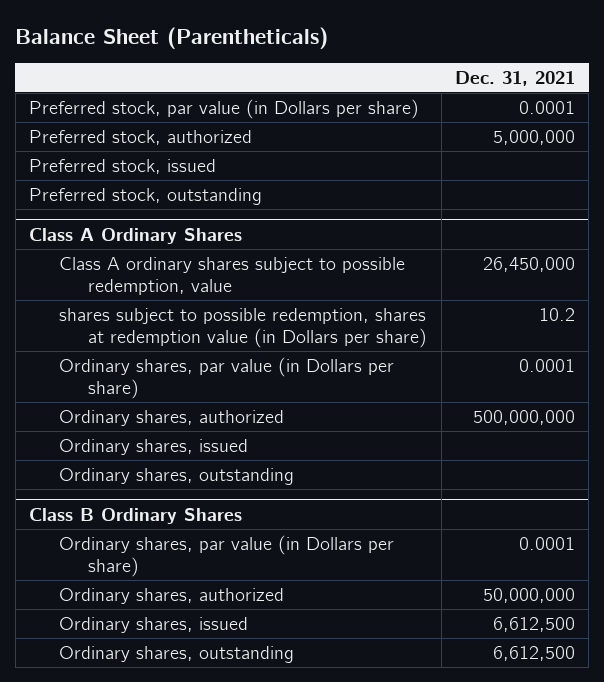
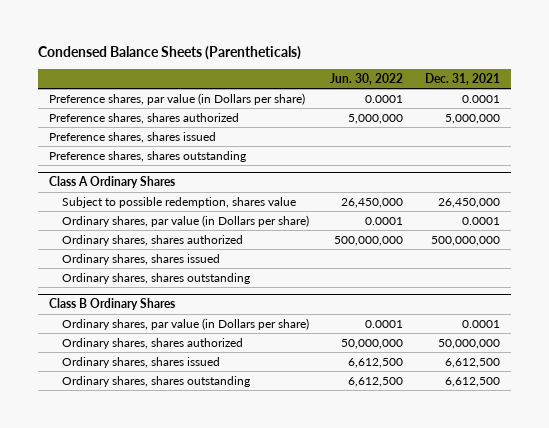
[15,27,329,50] Balance Sheet (Parentheticals) -> [38,45,302,60] Condensed Balance Sheets (Parentheticals)
none -> [330,72,404,85] Jun. 30, 2022
[29,98,420,119] Preferred stock, par value (in Dollars per share) -> [49,92,306,105] Preference shares, par value (in Dollars per share)
[29,129,253,145] Preferred stock, authorized -> [49,112,240,124] Preference shares, shares authorized
[29,158,217,174] Preferred stock, issued -> [49,131,217,143] Preference shares, shares issued
[29,187,263,205] Preferred stock, outstanding -> [49,150,247,162] Preference shares, shares outstanding
[58,307,428,348] shares subject to possible redemption, shares at redemption value (in Dollars per share) -> none
[58,256,405,295] Class A ordinary shares subject to possible redemption, value -> [61,196,296,208] Subject to possible redemption, shares value
[58,409,284,426] Ordinary shares, authorized -> [61,234,243,246] Ordinary shares, shares authorized
[58,438,248,455] Ordinary shares, issued -> [61,253,220,265] Ordinary shares, shares issued
[58,467,294,485] Ordinary shares, outstanding -> [61,272,250,284] Ordinary shares, shares outstanding
[58,587,284,604] Ordinary shares, authorized -> [61,337,243,349] Ordinary shares, shares authorized
[58,616,248,633] Ordinary shares, issued -> [61,356,220,368] Ordinary shares, shares issued
[58,645,294,663] Ordinary shares, outstanding -> [61,375,250,387] Ordinary shares, shares outstanding

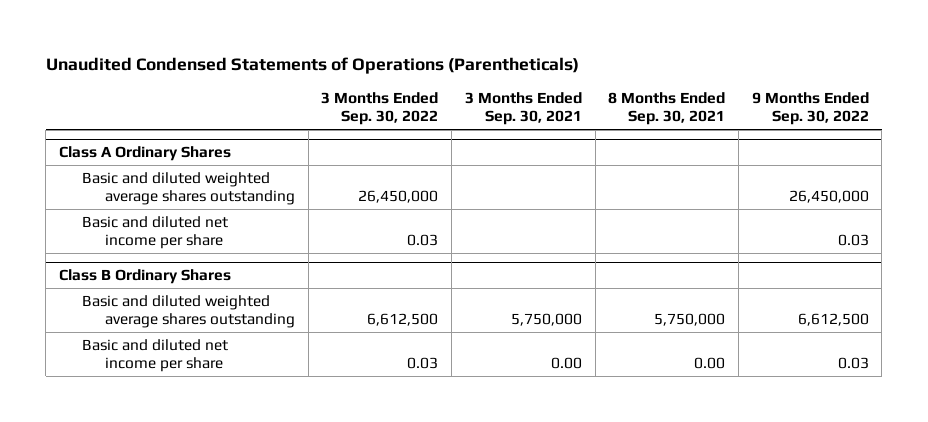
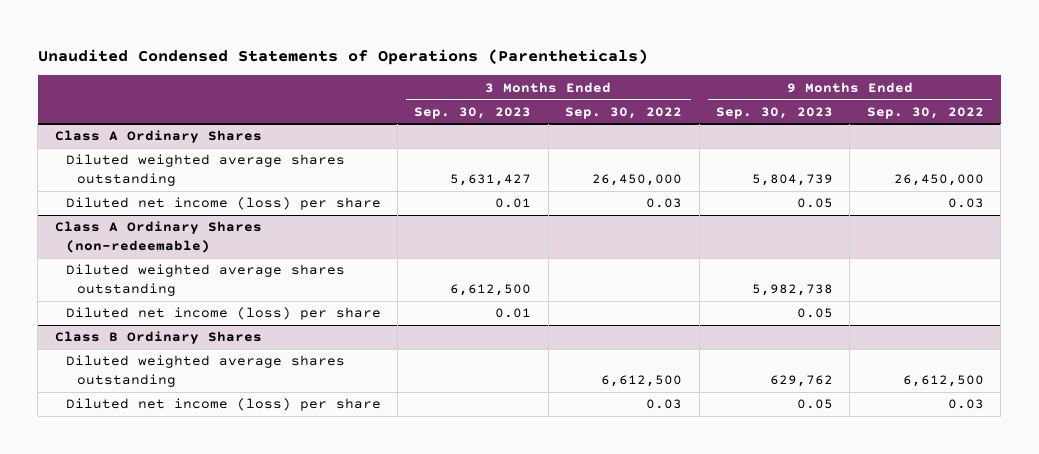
[464,91,582,126] 3 Months Ended Sep. 30, 2021 -> none
[608,91,726,126] 8 Months Ended Sep. 30, 2021 -> none
none -> [414,106,532,119] Sep. 30, 2023
none -> [716,106,834,119] Sep. 30, 2023
[81,171,296,206] Basic and diluted weighted average shares outstanding -> [65,154,345,187] Diluted weighted average shares outstanding
[81,215,228,250] Basic and diluted net income per share -> [65,197,381,211] Diluted net income (loss) per share
none -> [54,221,262,254] Class A Ordinary Shares (non-redeemable)
none -> [65,264,345,297] Diluted weighted average shares outstanding
none -> [65,307,381,321] Diluted net income (loss) per share
[81,294,296,329] Basic and diluted weighted average shares outstanding -> [65,355,345,388] Diluted weighted average shares outstanding
[81,338,228,373] Basic and diluted net income per share -> [65,398,381,412] Diluted net income (loss) per share

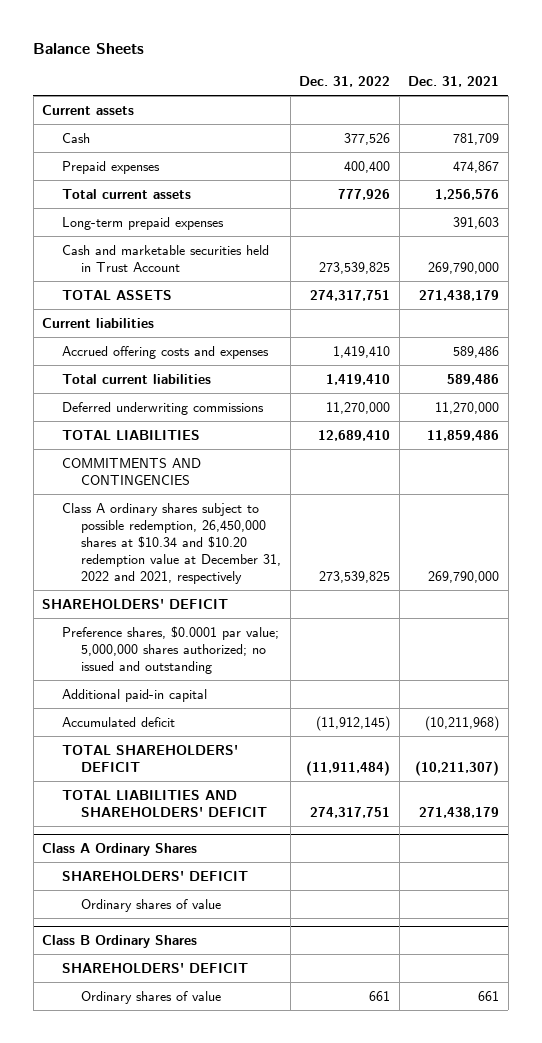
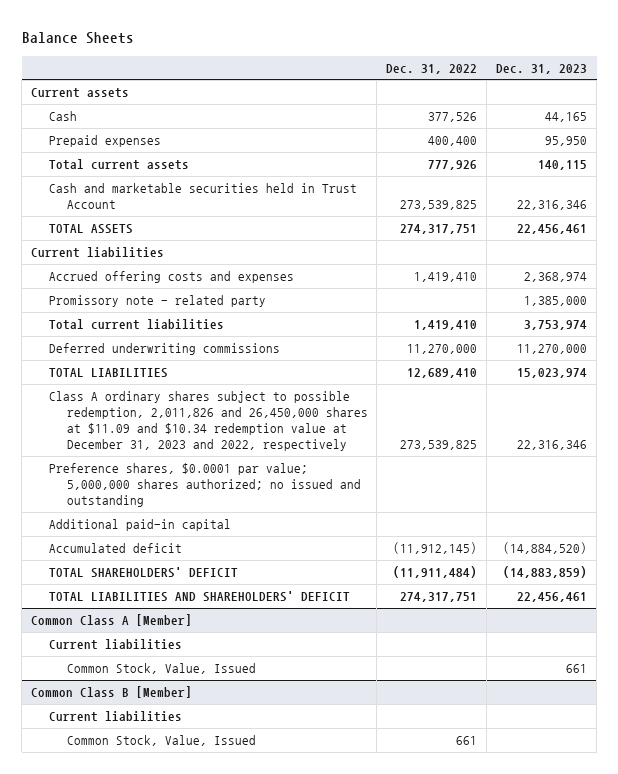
[408,76,500,88] Dec. 31, 2021 -> none
none -> [496,63,588,74] Dec. 31, 2023
[61,216,224,230] Long-term prepaid expenses -> none
none -> [48,295,266,308] Promissory note - related party
[61,457,201,485] COMMITMENTS AND CONTINGENCIES -> none
[42,598,229,609] SHAREHOLDERS' DEFICIT -> none
[61,502,282,584] Class A ordinary shares subject to possible redemption, 26,450,000 shares at $10.34 and $10.20 redemption value at December 31, 2022 and 2021, respectively -> [48,391,368,452] Class A ordinary shares subject to possible redemption, 2,011,826 and 26,450,000 shares at $11.09 and $10.34 redemption value at December 31, 2023 and 2022, respectively
[61,870,248,881] SHAREHOLDERS' DEFICIT -> none
[61,962,248,973] SHAREHOLDERS' DEFICIT -> none
[42,843,198,857] Class A Ordinary Shares -> [31,614,193,627] Common Class A [Member]
none -> [48,639,182,651] Current liabilities
[81,898,222,912] Ordinary shares of value -> [66,663,256,675] Common Stock, Value, Issued
[42,935,198,949] Class B Ordinary Shares -> [31,686,193,699] Common Class B [Member]
none -> [48,711,182,723] Current liabilities
[81,990,222,1004] Ordinary shares of value -> [66,735,256,747] Common Stock, Value, Issued

